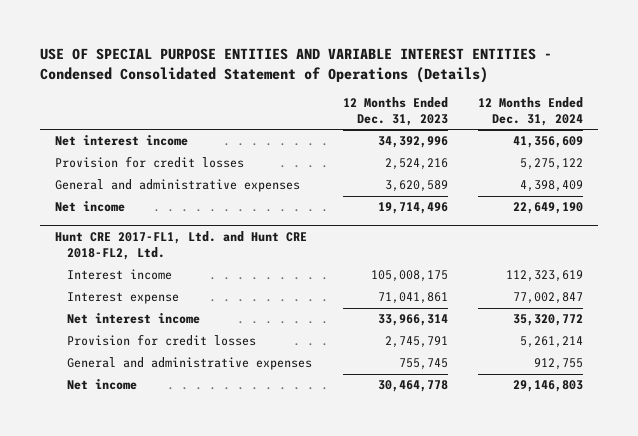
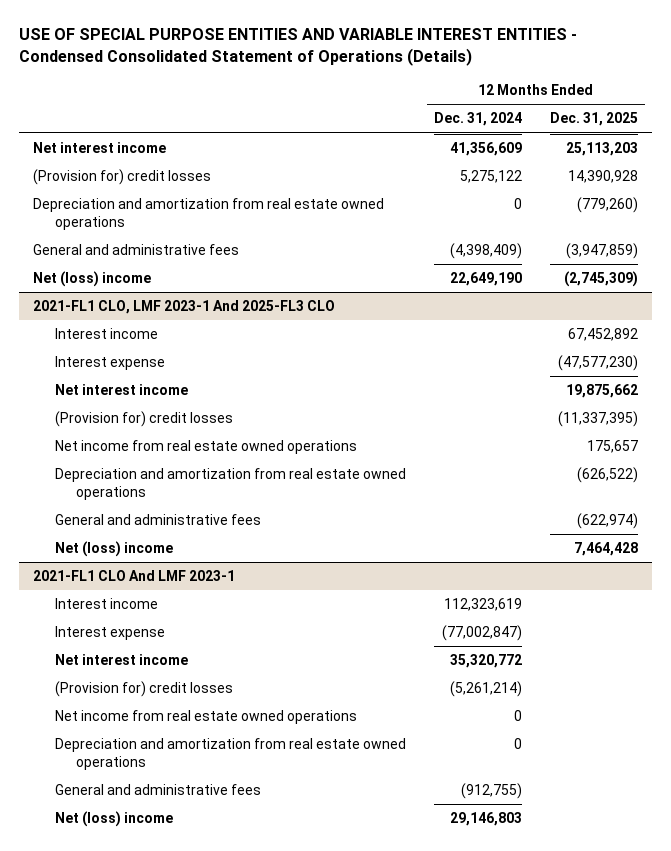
[342,96,448,126] 12 Months Ended Dec. 31, 2023 -> none
none -> [549,112,638,127] Dec. 31, 2025
[55,231,308,261] Hunt CRE 2017-FL1, Ltd. and Hunt CRE 2018-FL2, Ltd. -> none
[55,156,245,169] Provision for credit losses -> [32,169,211,186] (Provision for) credit losses
none -> [32,198,384,230] Depreciation and amortization from real estate owned operations
[55,179,301,193] General and administrative expenses -> [32,244,239,256] General and administrative fees
[519,180,583,193] 4,398,409 -> [449,243,522,260] (4,398,409)
[55,201,126,213] Net income -> [32,271,151,288] Net (loss) income
none -> [32,300,335,315] 2021-FL1 CLO, LMF 2023-1 And 2025-FL3 CLO
none -> [54,328,158,340] Interest income
none -> [54,356,165,371] Interest expense
none -> [54,384,188,396] Net interest income
none -> [54,411,233,428] (Provision for) credit losses
none -> [54,440,357,455] Net income from real estate owned operations
none -> [54,468,406,500] Depreciation and amortization from real estate owned operations
none -> [54,514,261,526] General and administrative fees
none -> [54,541,173,558] Net (loss) income
none -> [32,570,235,582] 2021-FL1 CLO And LMF 2023-1
[512,292,583,305] 77,002,847 -> [441,625,522,642] (77,002,847)
[67,334,257,347] Provision for credit losses -> [54,681,233,698] (Provision for) credit losses
[519,336,583,349] 5,261,214 -> [449,681,522,698] (5,261,214)
none -> [54,710,357,725] Net income from real estate owned operations
none -> [54,738,406,770] Depreciation and amortization from real estate owned operations
[67,357,313,371] General and administrative expenses -> [54,784,261,796] General and administrative fees
[533,358,583,371] 912,755 -> [460,783,522,800] (912,755)
[67,379,138,391] Net income -> [54,811,173,828] Net (loss) income

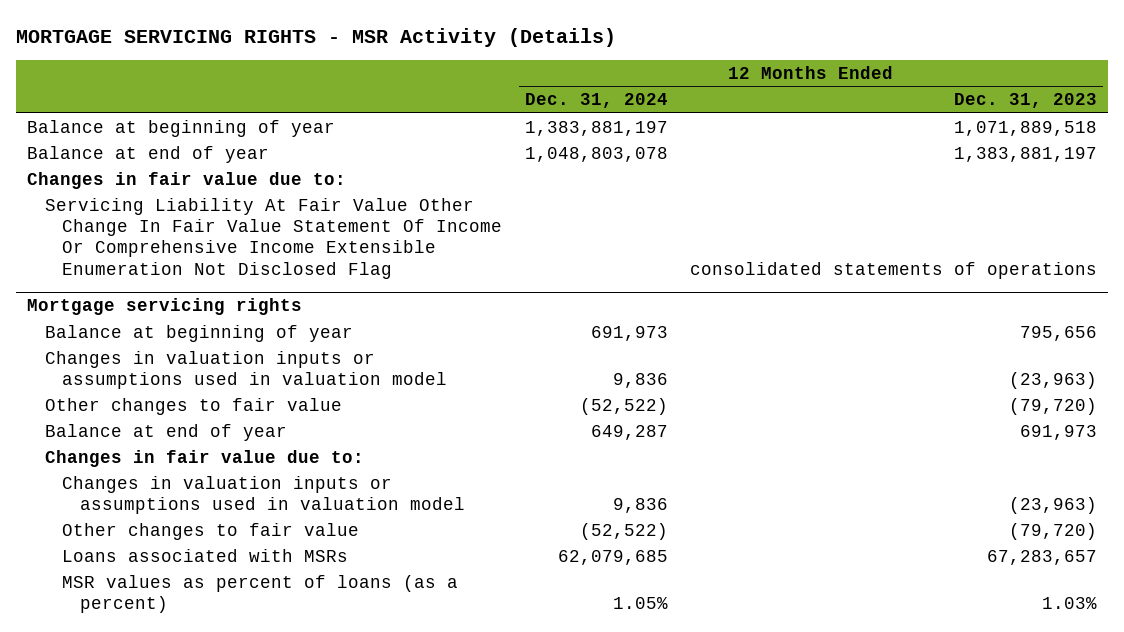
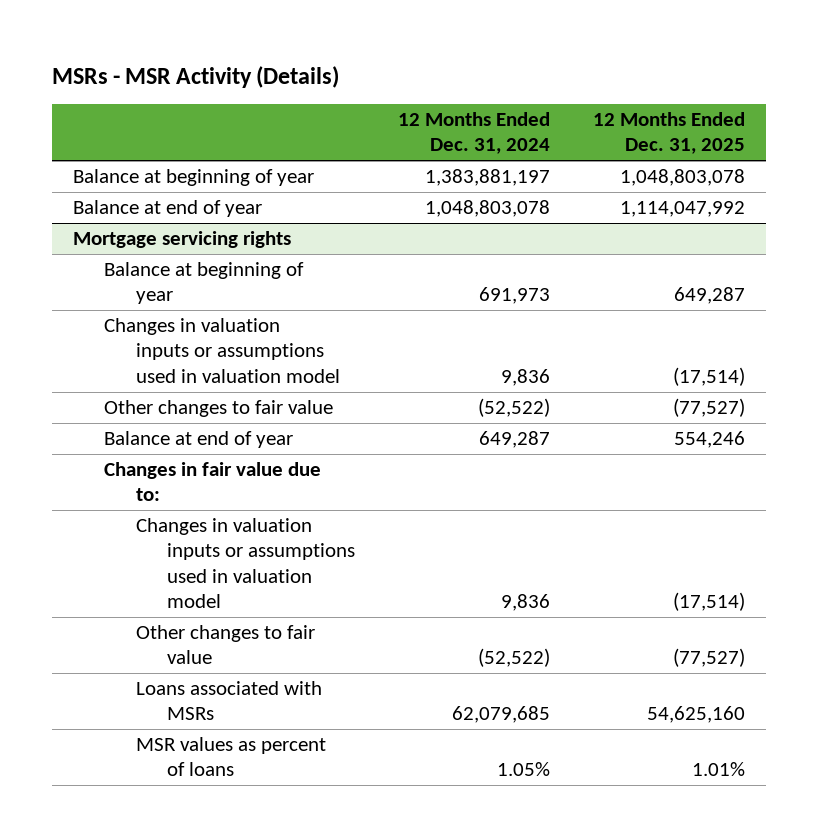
[16,28,617,48] MORTGAGE SERVICING RIGHTS - MSR Activity (Details) -> [51,65,339,88] MSRs - MSR Activity (Details)
[954,93,1098,109] Dec. 31, 2023 -> none
none -> [592,111,745,155] 12 Months Ended Dec. 31, 2025
[27,171,347,189] Changes in fair value due to: -> none
[44,197,503,279] Servicing Liability At Fair Value Other Change In Fair Value Statement Of Income Or Comprehensive Income Extensible Enumeration Not Disclosed Flag -> none
[62,574,459,614] MSR values as percent of loans (as a percent) -> [135,736,326,777] MSR values as percent of loans

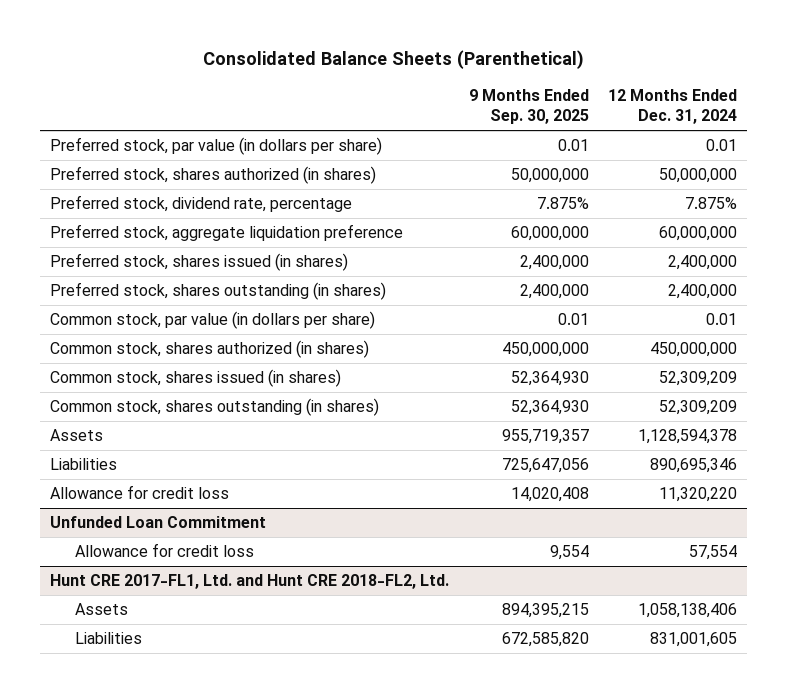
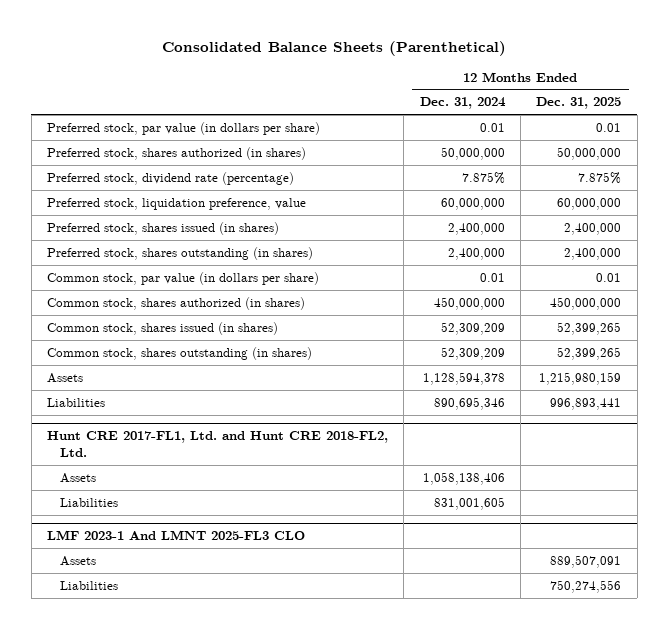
[468,88,589,125] 9 Months Ended Sep. 30, 2025 -> none
none -> [536,97,622,110] Dec. 31, 2025
[49,195,352,213] Preferred stock, dividend rate, percentage -> [47,171,295,185] Preferred stock, dividend rate (percentage)
[49,224,403,242] Preferred stock, aggregate liquidation preference -> [47,197,307,210] Preferred stock, liquidation preference, value
[49,485,229,500] Allowance for credit loss -> none
[49,516,266,529] Unfunded Loan Commitment -> none
[74,543,254,558] Allowance for credit loss -> none
none -> [47,530,306,541] LMF 2023-1 And LMNT 2025-FL3 CLO
none -> [59,555,96,566] Assets
none -> [59,580,118,590] Liabilities

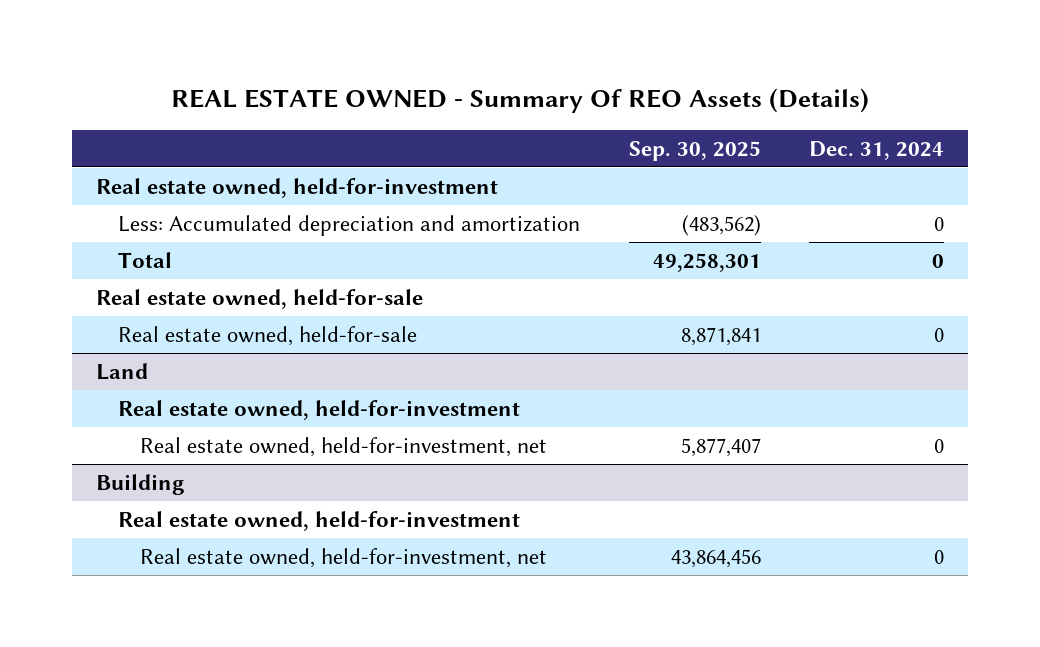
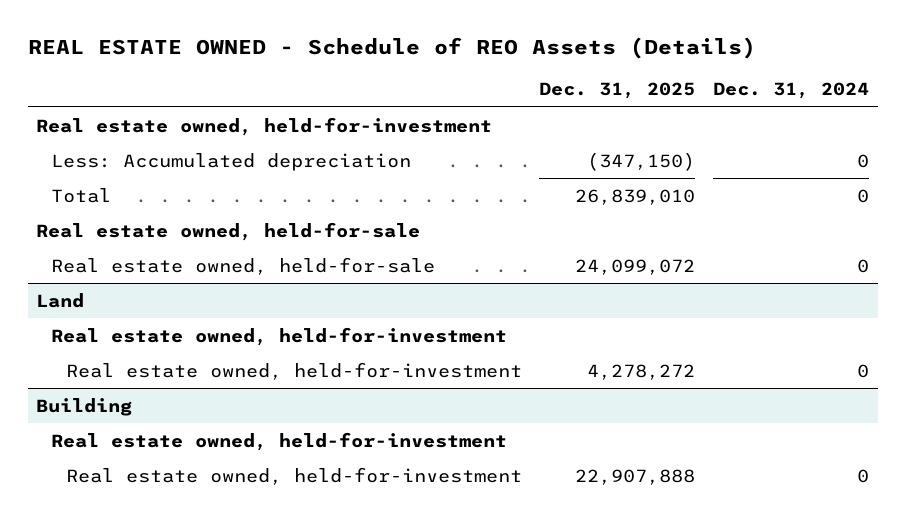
[171,88,870,114] REAL ESTATE OWNED - Summary Of REO Assets (Details) -> [27,37,756,60] REAL ESTATE OWNED - Schedule of REO Assets (Details)
[628,140,761,161] Sep. 30, 2025 -> none
none -> [539,82,696,100] Dec. 31, 2025
[118,214,581,236] Less: Accumulated depreciation and amortization -> [51,152,412,171] Less: Accumulated depreciation
[139,436,547,457] Real estate owned, held-for-investment, net -> [65,361,522,380] Real estate owned, held-for-investment
[139,547,547,568] Real estate owned, held-for-investment, net -> [65,466,522,485] Real estate owned, held-for-investment

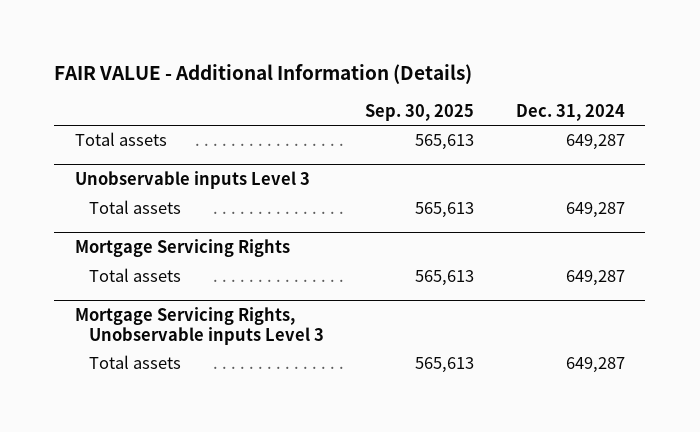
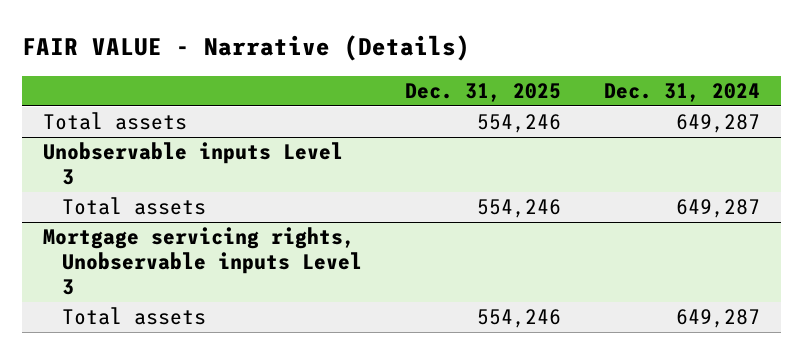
[54,63,473,84] FAIR VALUE - Additional Information (Details) -> [21,34,470,61] FAIR VALUE - Narrative (Details)
[365,103,475,121] Sep. 30, 2025 -> none
none -> [405,83,562,103] Dec. 31, 2025
[74,239,290,258] Mortgage Servicing Rights -> none
[88,268,181,283] Total assets -> none
[74,307,324,346] Mortgage Servicing Rights, Unobservable inputs Level 3 -> [43,227,363,296] Mortgage servicing rights, Unobservable inputs Level 3

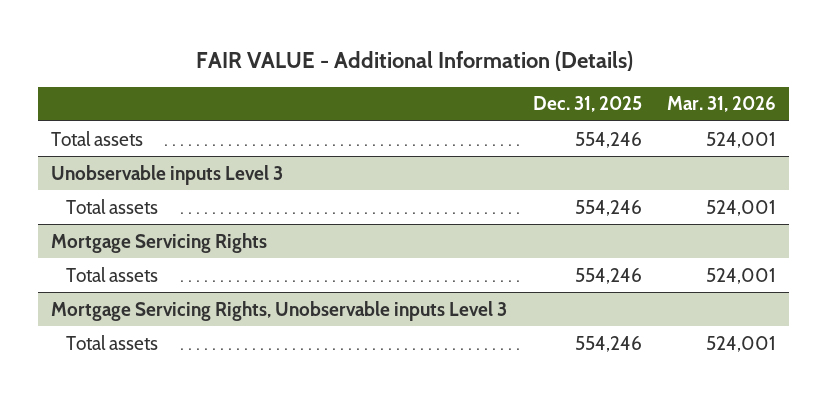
[21,34,470,61] FAIR VALUE - Narrative (Details) -> [195,50,633,71] FAIR VALUE - Additional Information (Details)
[603,83,760,103] Dec. 31, 2024 -> none
none -> [667,96,777,113] Mar. 31, 2026
[43,227,363,296] Mortgage servicing rights, Unobservable inputs Level 3 -> none
none -> [50,232,267,253] Mortgage Servicing Rights
none -> [50,300,507,321] Mortgage Servicing Rights, Unobservable inputs Level 3
none -> [66,334,159,350] Total assets

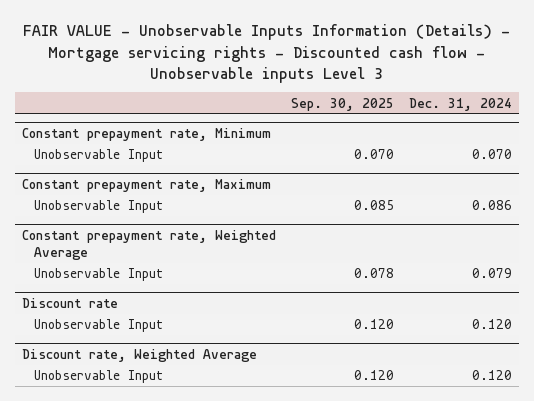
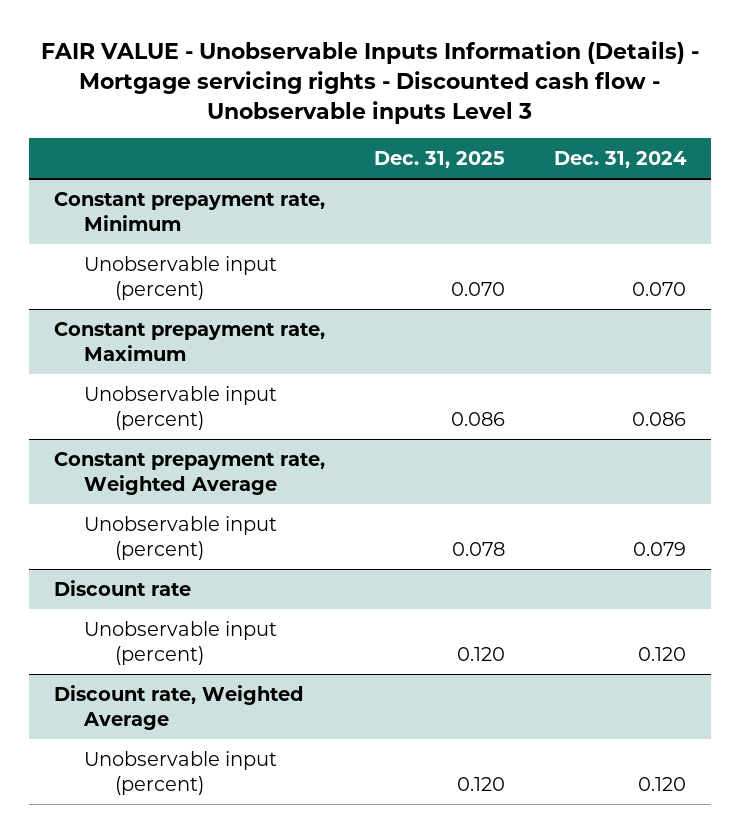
[291,97,395,111] Sep. 30, 2025 -> none
none -> [373,150,505,168] Dec. 31, 2025
[34,149,165,163] Unobservable Input -> [84,255,278,300] Unobservable input (percent)
[34,200,165,214] Unobservable Input -> [84,385,278,430] Unobservable input (percent)
[34,268,165,282] Unobservable Input -> [84,515,278,560] Unobservable input (percent)
[34,319,165,333] Unobservable Input -> [84,620,278,665] Unobservable input (percent)
[34,370,165,384] Unobservable Input -> [84,750,278,795] Unobservable input (percent)

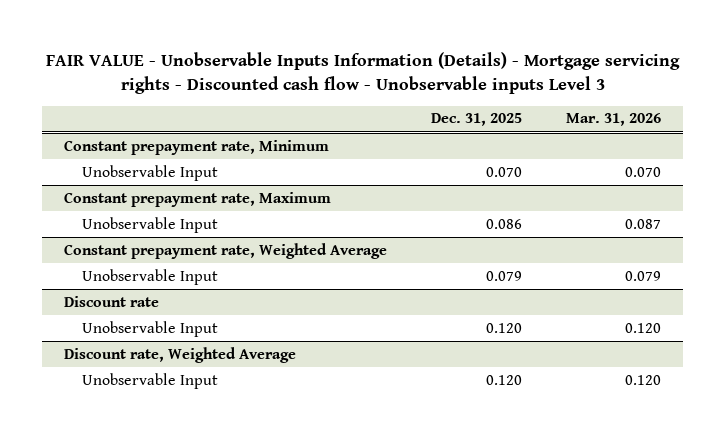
[554,150,688,168] Dec. 31, 2024 -> none
none -> [566,113,662,127] Mar. 31, 2026
[84,255,278,300] Unobservable input (percent) -> [81,164,218,181] Unobservable Input
[84,385,278,430] Unobservable input (percent) -> [81,216,218,233] Unobservable Input
[84,515,278,560] Unobservable input (percent) -> [81,268,218,285] Unobservable Input
[451,541,505,556] 0.078 -> [486,270,523,281] 0.079
[84,620,278,665] Unobservable input (percent) -> [81,320,218,337] Unobservable Input
[84,750,278,795] Unobservable input (percent) -> [81,372,218,389] Unobservable Input

